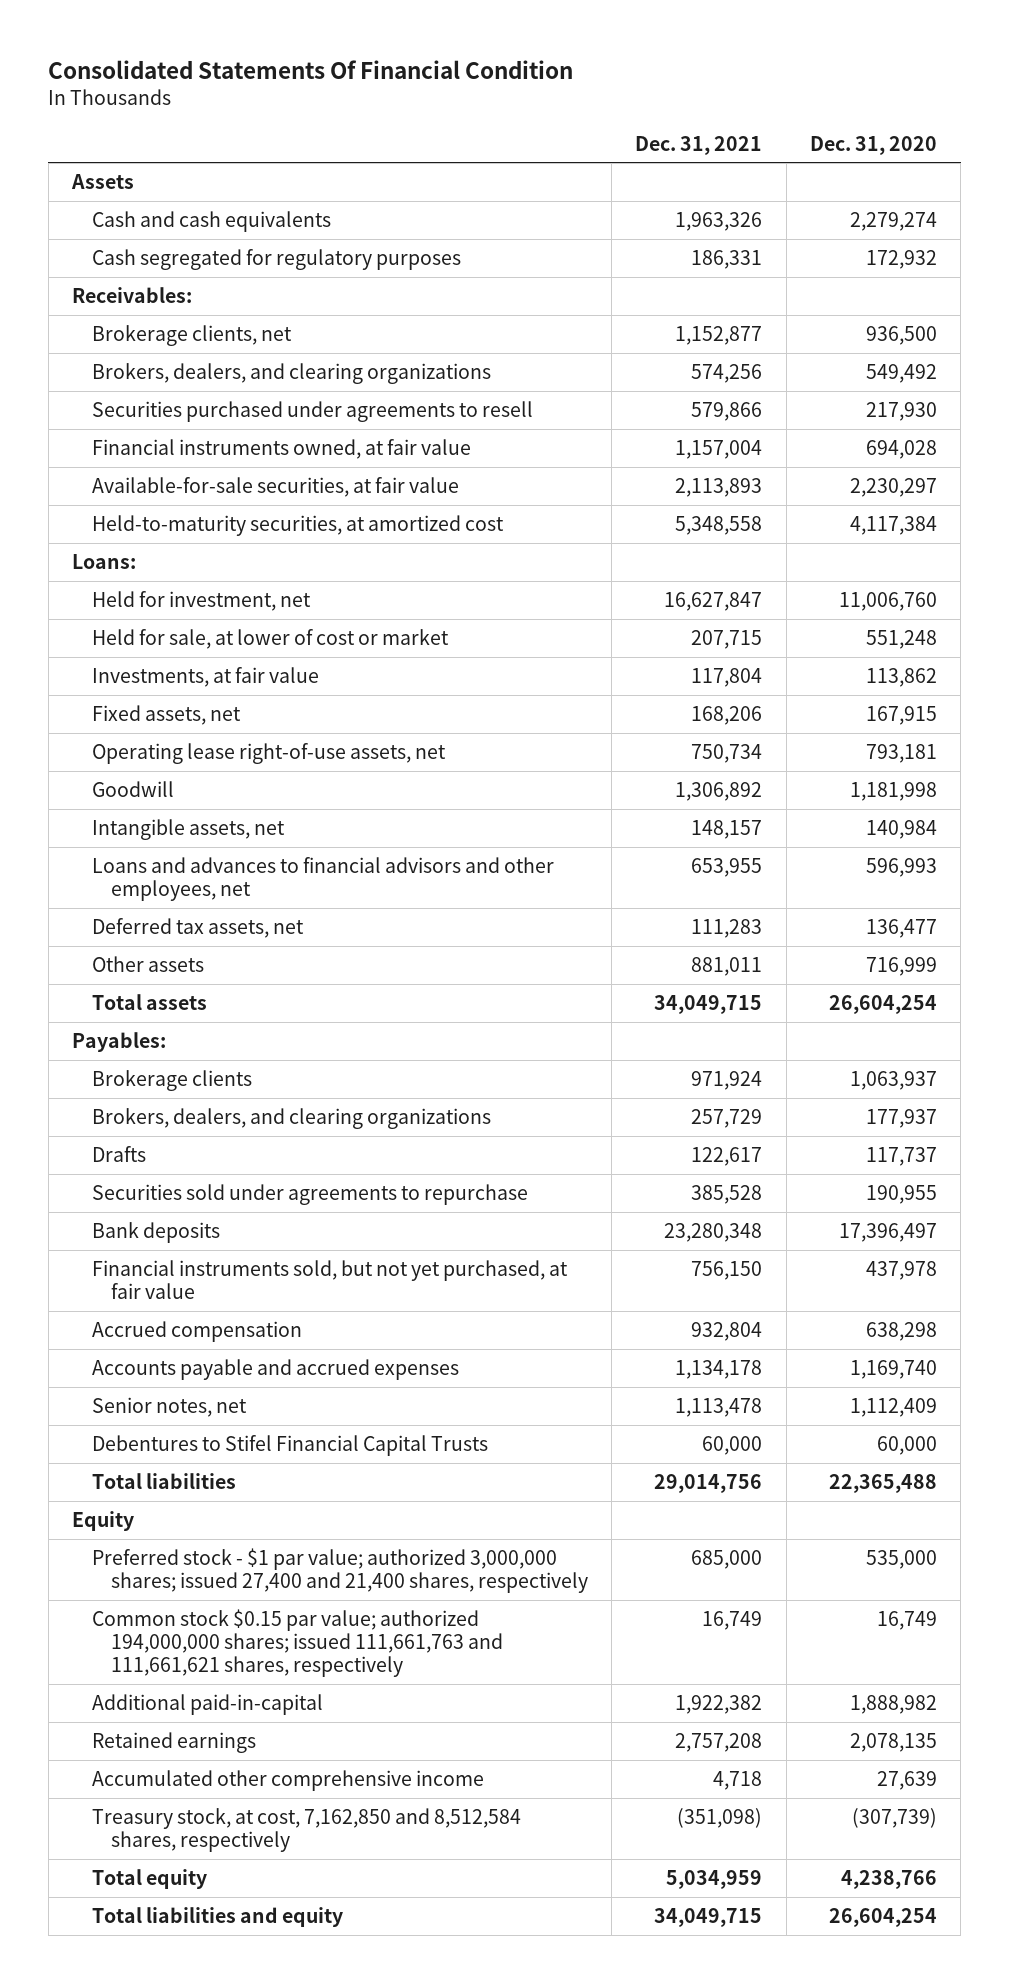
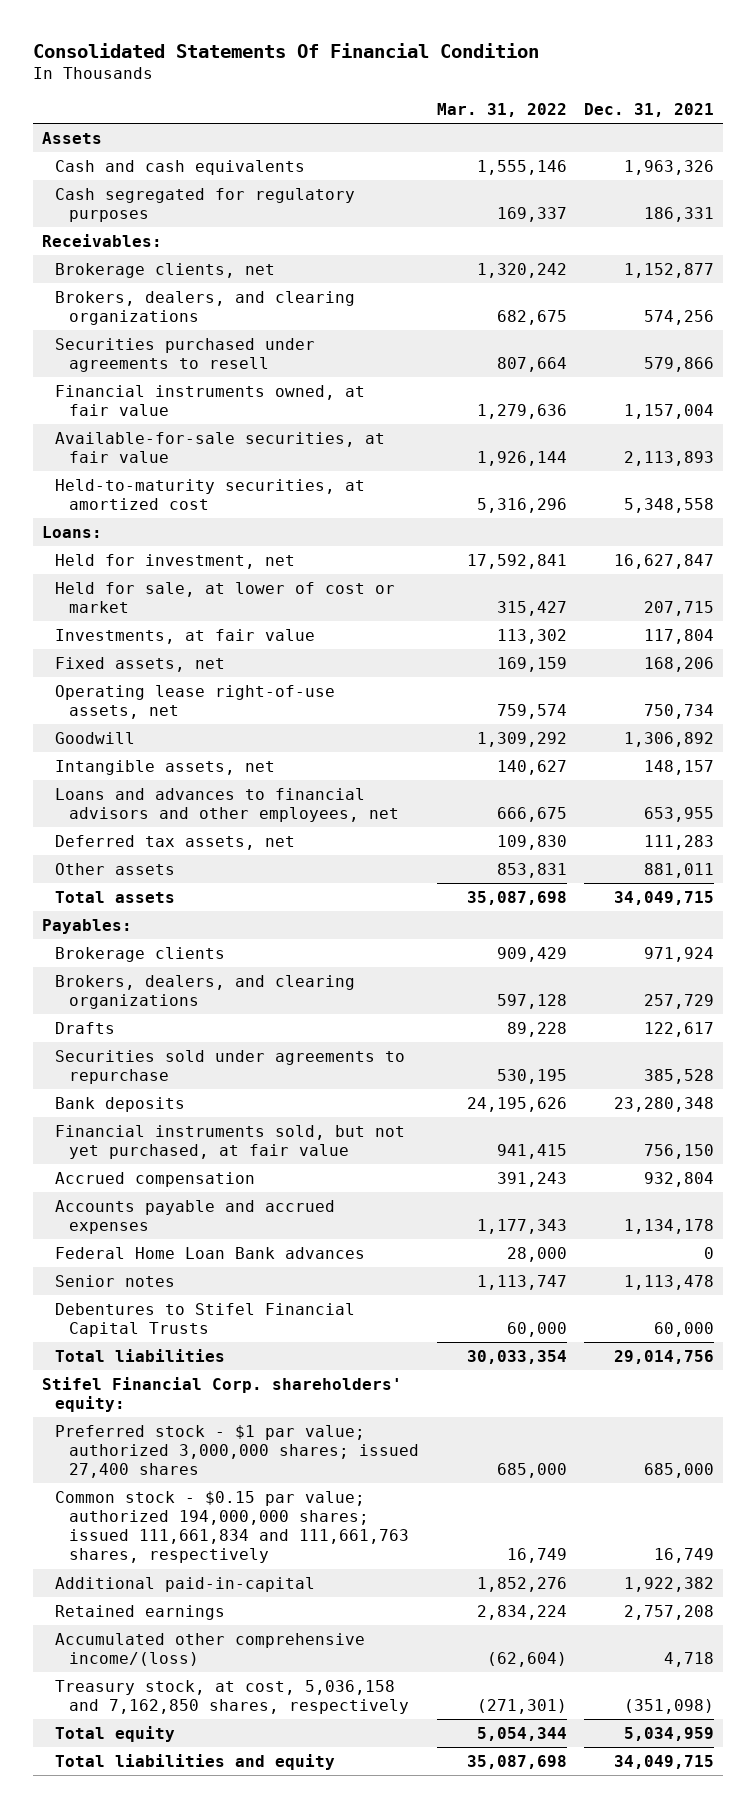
[809,135,937,155] Dec. 31, 2020 -> none
none -> [436,103,567,118] Mar. 31, 2022
none -> [55,1246,366,1259] Federal Home Loan Bank advances
[91,1397,247,1418] Senior notes, net -> [55,1274,176,1287] Senior notes
[72,1511,135,1532] Equity -> [41,1376,402,1413] Stifel Financial Corp. shareholders' equity:
[91,1548,588,1593] Preferred stock - $1 par value; authorized 3,000,000 shares; issued 27,400 and 21,400 shares, respectively -> [55,1424,420,1479] Preferred stock - $1 par value; authorized 3,000,000 shares; issued 27,400 shares
[91,1609,503,1677] Common stock $0.15 par value; authorized 194,000,000 shares; issued 111,661,763 and 111,661,621 shares, respectively -> [55,1490,410,1564] Common stock - $0.15 par value; authorized 194,000,000 shares; issued 111,661,834 and 111,661,763 shares, respectively
[91,1770,484,1792] Accumulated other comprehensive income -> [55,1632,366,1667] Accumulated other comprehensive income/(loss)
[91,1808,521,1852] Treasury stock, at cost, 7,162,850 and 8,512,584 shares, respectively -> [55,1679,410,1715] Treasury stock, at cost, 5,036,158 and 7,162,850 shares, respectively

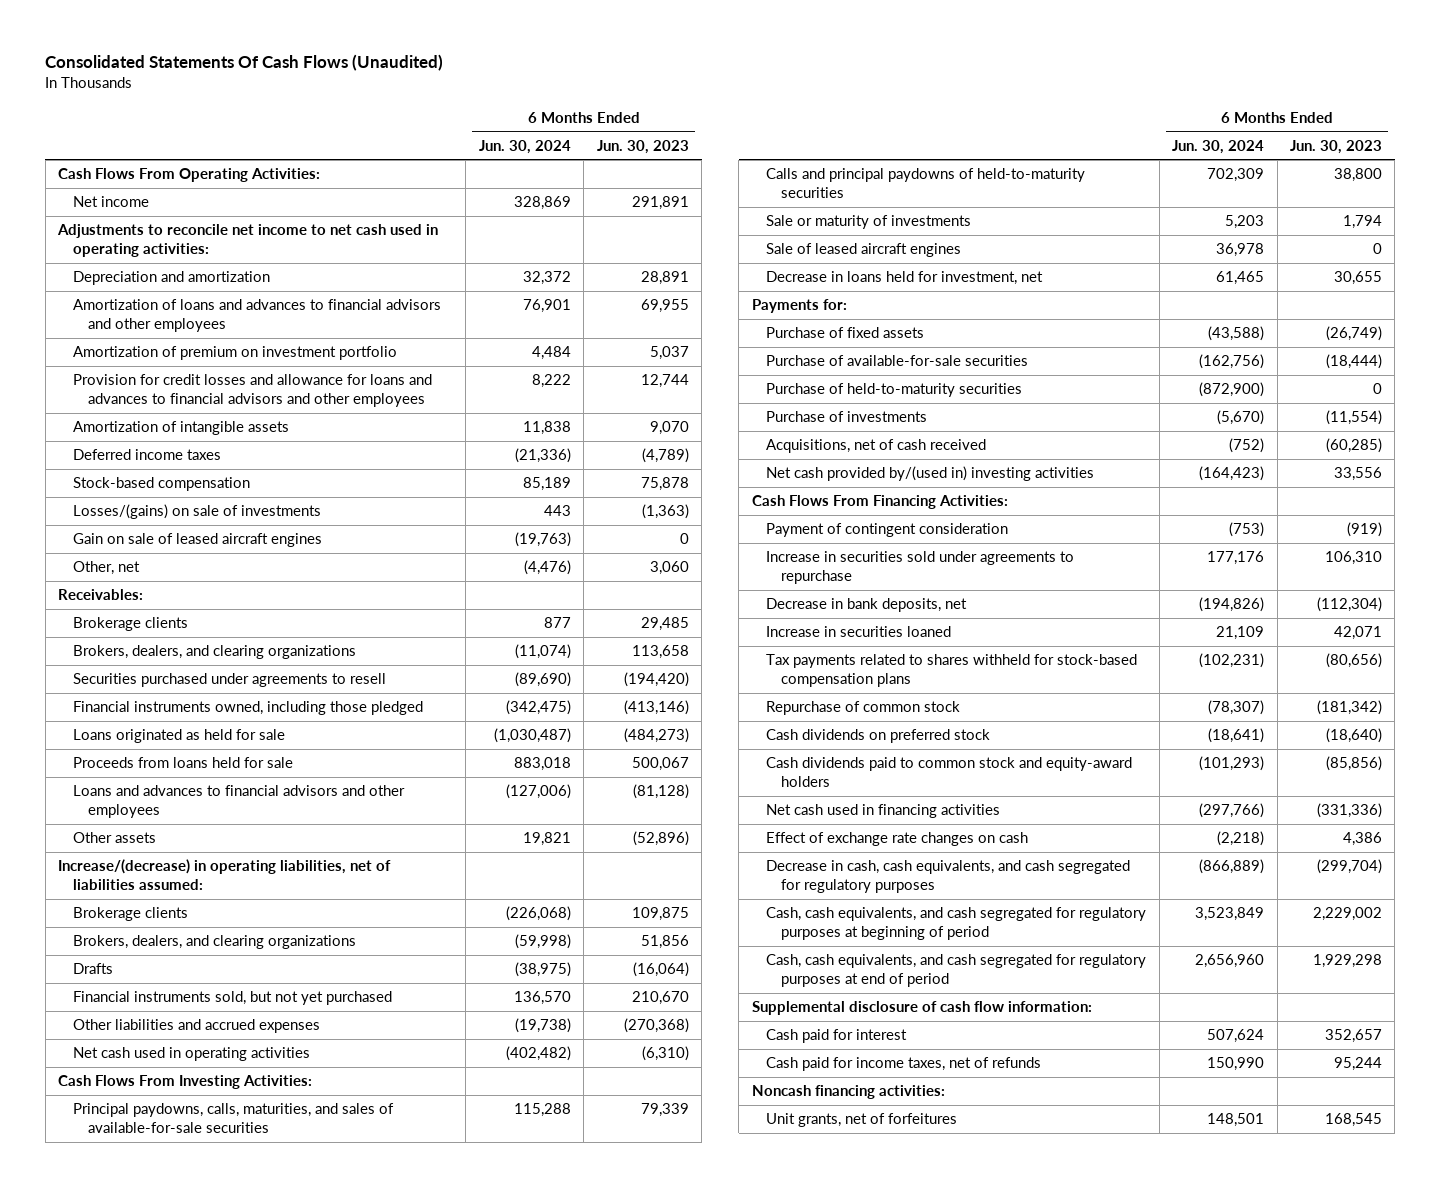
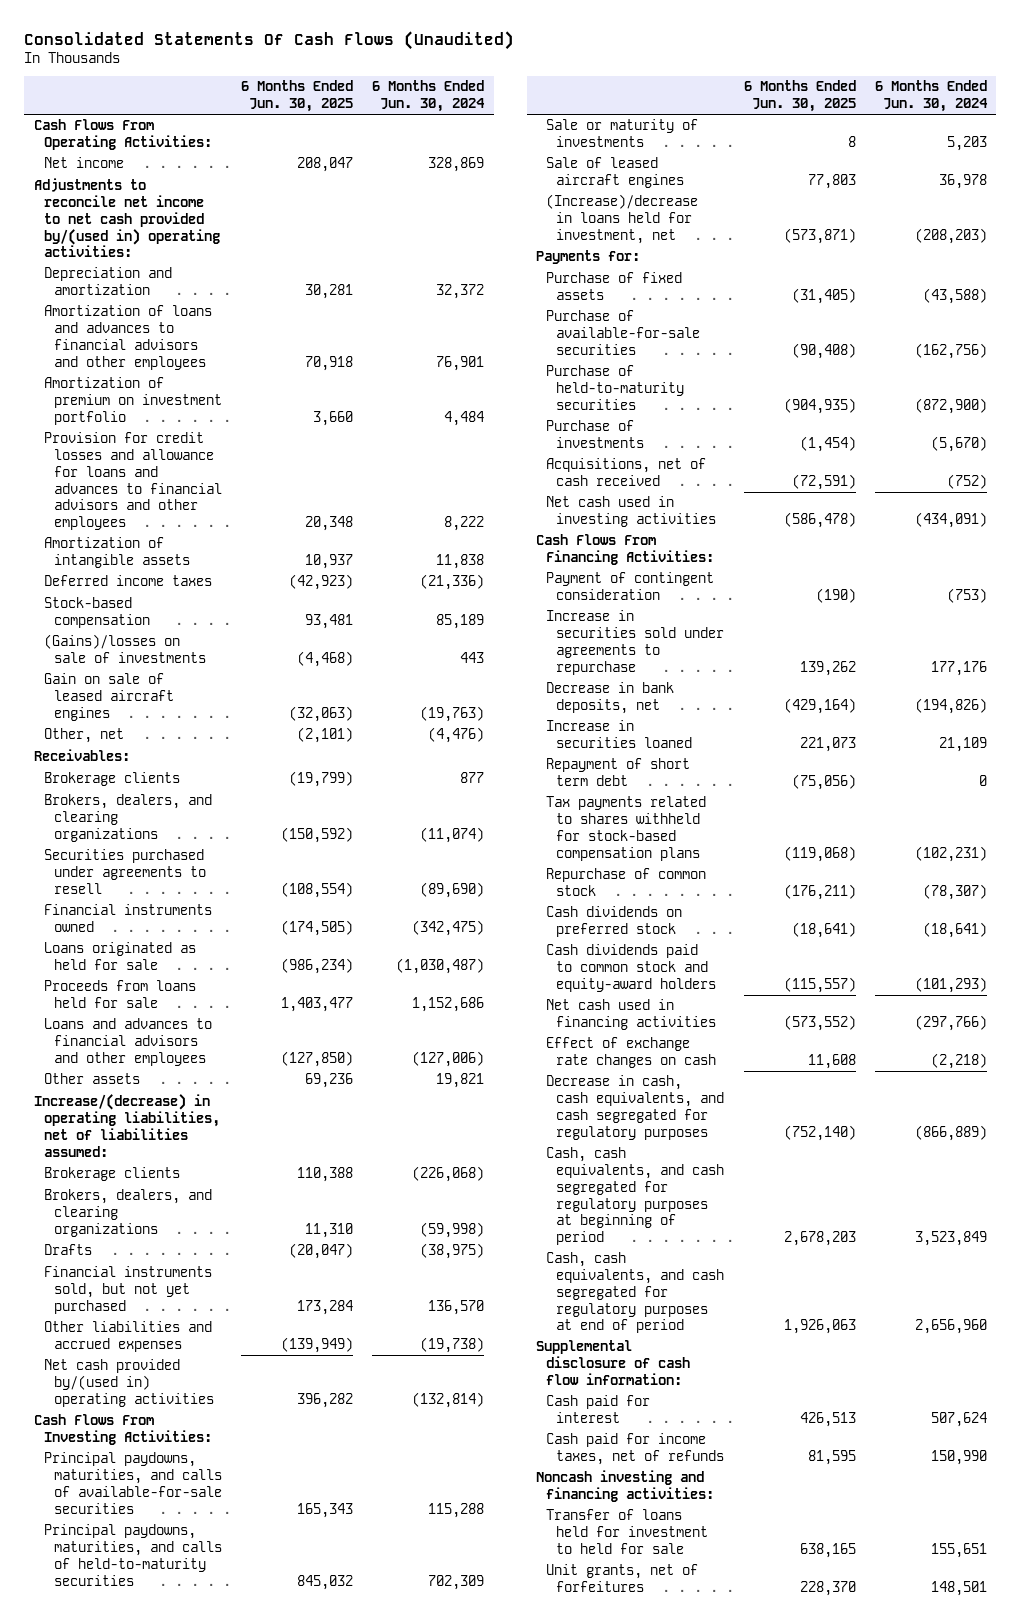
[596,139,689,154] Jun. 30, 2023 -> none
none -> [240,80,353,112] 6 Months Ended Jun. 30, 2025
[57,224,439,258] Adjustments to reconcile net income to net cash used in operating activities: -> [33,178,220,258] Adjustments to reconcile net income to net cash provided by/(used in) operating activities:
[72,504,321,520] Losses/(gains) on sale of investments -> [43,634,206,664] (Gains)/losses on sale of investments
[72,701,423,716] Financial instruments owned, including those pledged -> [43,904,212,933] Financial instruments owned
[513,757,571,772] 883,018 -> [411,997,484,1013] 1,152,686
[72,1047,310,1062] Net cash used in operating activities -> [43,1359,214,1407] Net cash provided by/(used in) operating activities
[505,1046,571,1062] (402,482) -> [411,1391,484,1408] (132,814)
[72,1103,394,1134] Principal paydowns, calls, maturities, and sales of available-for-sale securities -> [43,1452,222,1514] Principal paydowns, maturities, and calls of available-for-sale securities
[766,168,1086,199] Calls and principal paydowns of held-to-maturity securities -> [43,1524,222,1586] Principal paydowns, maturities, and calls of held-to-maturity securities
[766,271,1044,286] Decrease in loans held for investment, net -> [546,194,699,244] (Increase)/decrease in loans held for investment, net
[1216,271,1265,286] 61,465 -> [914,227,987,244] (208,203)
[766,466,1095,482] Net cash provided by/(used in) investing activities -> [546,496,717,528] Net cash used in investing activities
[1199,466,1265,482] (164,423) -> [914,512,987,529] (434,091)
none -> [546,758,691,787] Repayment of short term debt
[751,1085,945,1100] Noncash financing activities: -> [536,1470,715,1503] Noncash investing and financing activities:
none -> [546,1509,709,1554] Transfer of loans held for investment to held for sale

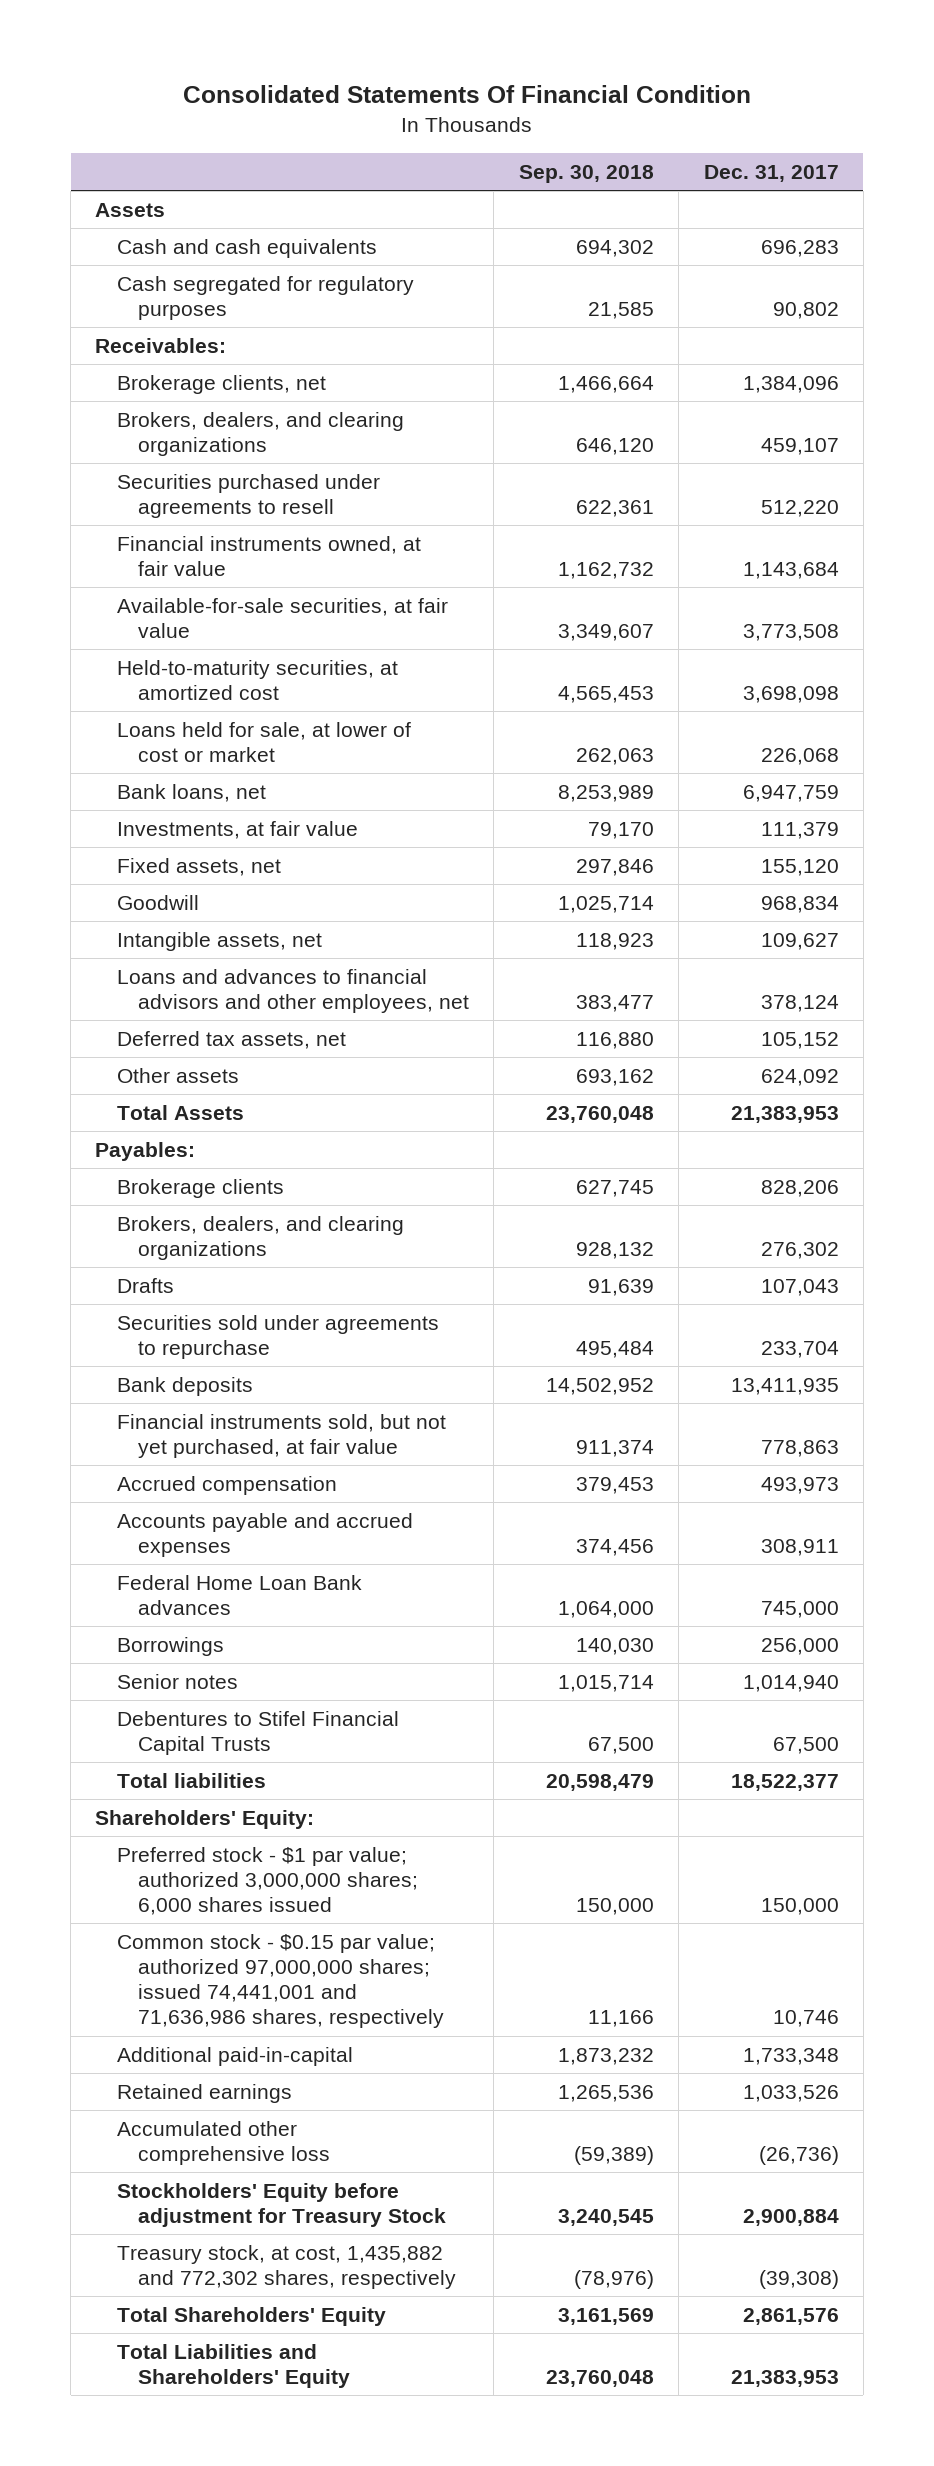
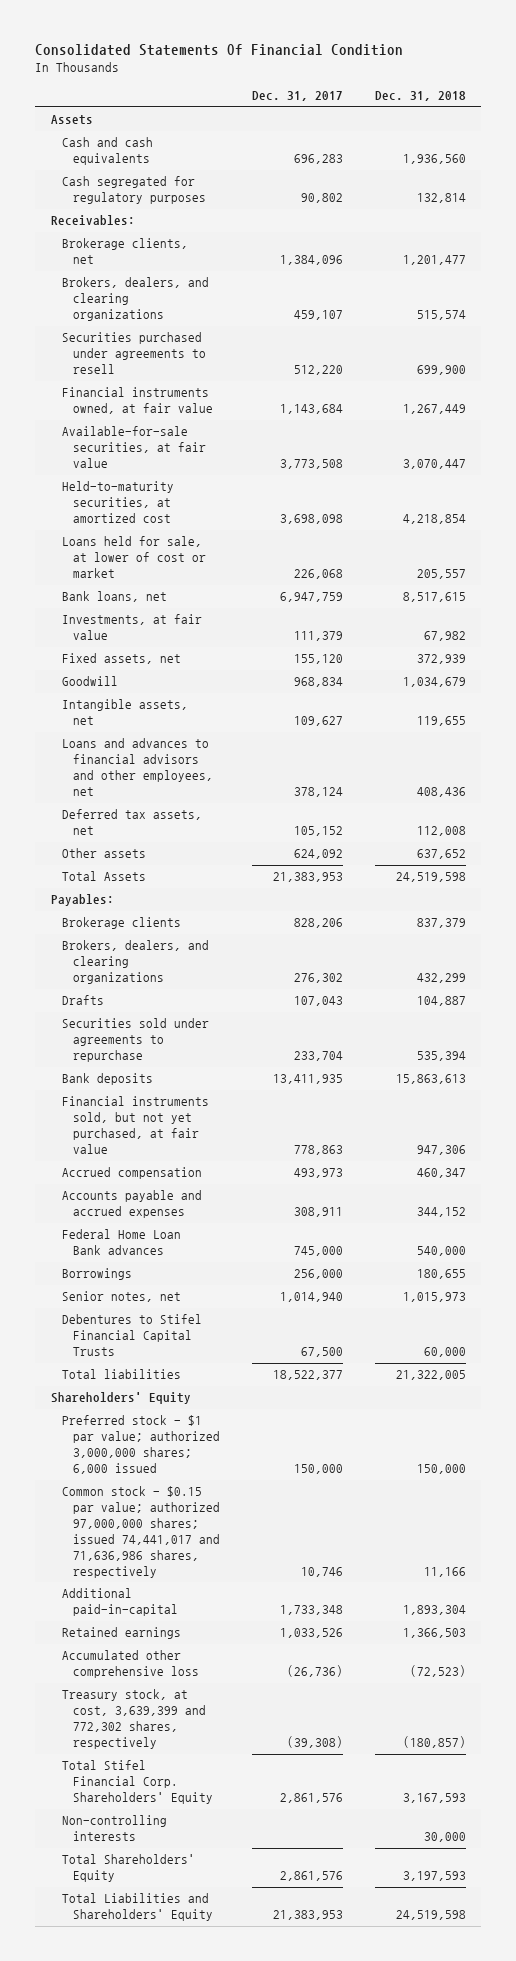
[518,164,654,183] Sep. 30, 2018 -> none
none -> [374,91,466,102] Dec. 31, 2018
[116,1673,238,1689] Senior notes -> [62,1291,182,1303] Senior notes, net
[95,1809,315,1829] Shareholders' Equity: -> [50,1392,191,1405] Shareholders' Equity
[116,1846,419,1916] Preferred stock - $1 par value; authorized 3,000,000 shares; 6,000 shares issued -> [62,1415,221,1475] Preferred stock - $1 par value; authorized 3,000,000 shares; 6,000 issued
[116,1933,445,2029] Common stock - $0.15 par value; authorized 97,000,000 shares; issued 74,441,001 and 71,636,986 shares, respectively -> [62,1486,221,1579] Common stock - $0.15 par value; authorized 97,000,000 shares; issued 74,441,017 and 71,636,986 shares, respectively
[116,2182,447,2227] Stockholders' Equity before adjustment for Treasury Stock -> none
[116,2244,457,2289] Treasury stock, at cost, 1,435,882 and 772,302 shares, respectively -> [62,1689,207,1750] Treasury stock, at cost, 3,639,399 and 772,302 shares, respectively
none -> [62,1760,214,1805] Total Stifel Financial Corp. Shareholders' Equity
none -> [62,1815,168,1842] Non-controlling interests

